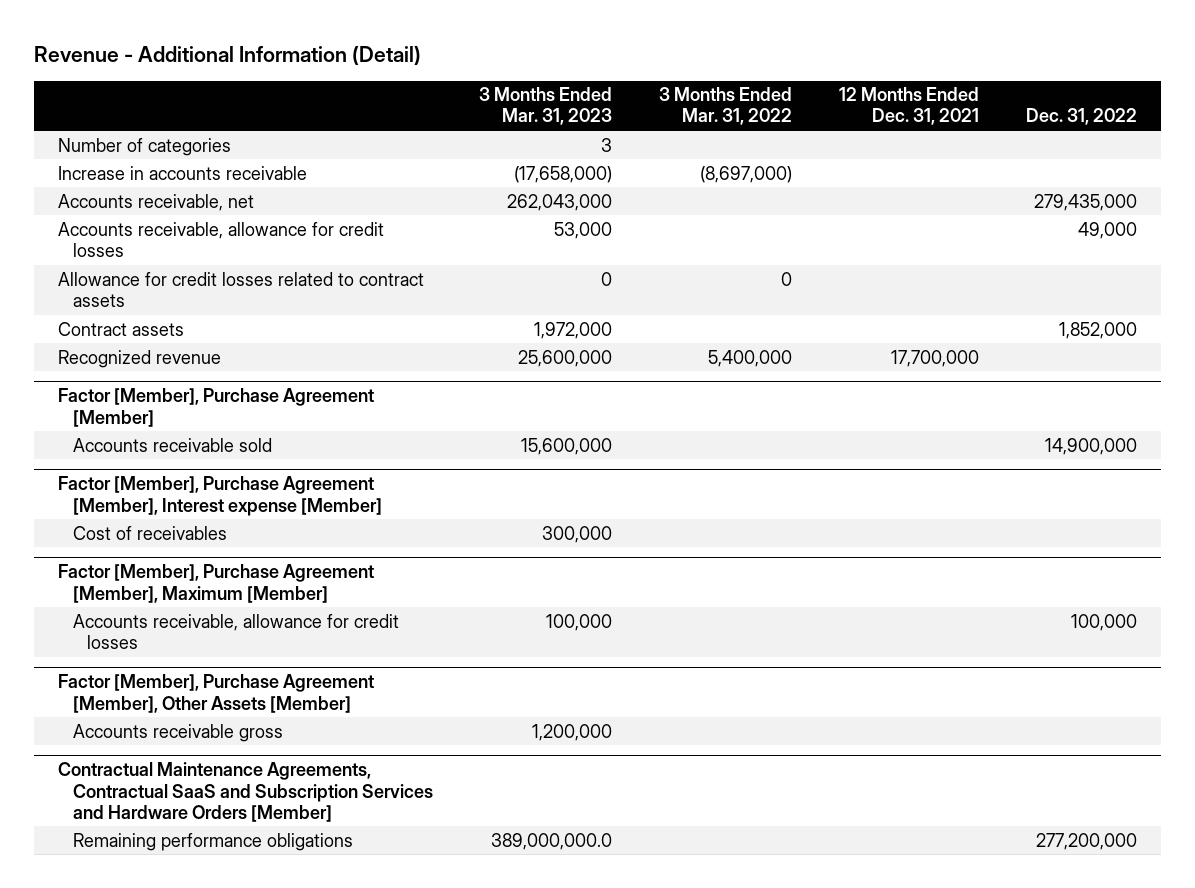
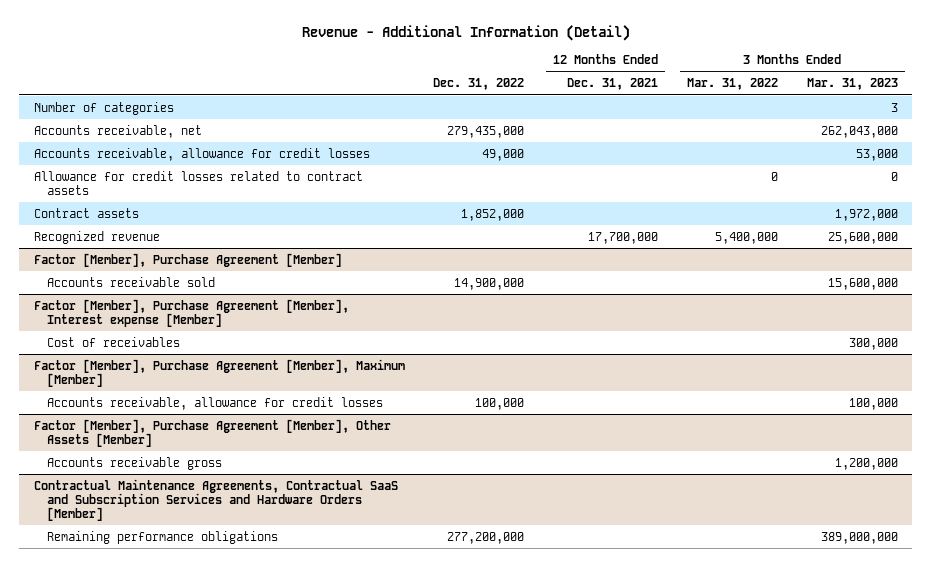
[57,165,307,180] Increase in accounts receivable -> none
[491,832,613,850] 389,000,000.0 -> [820,531,898,544] 389,000,000

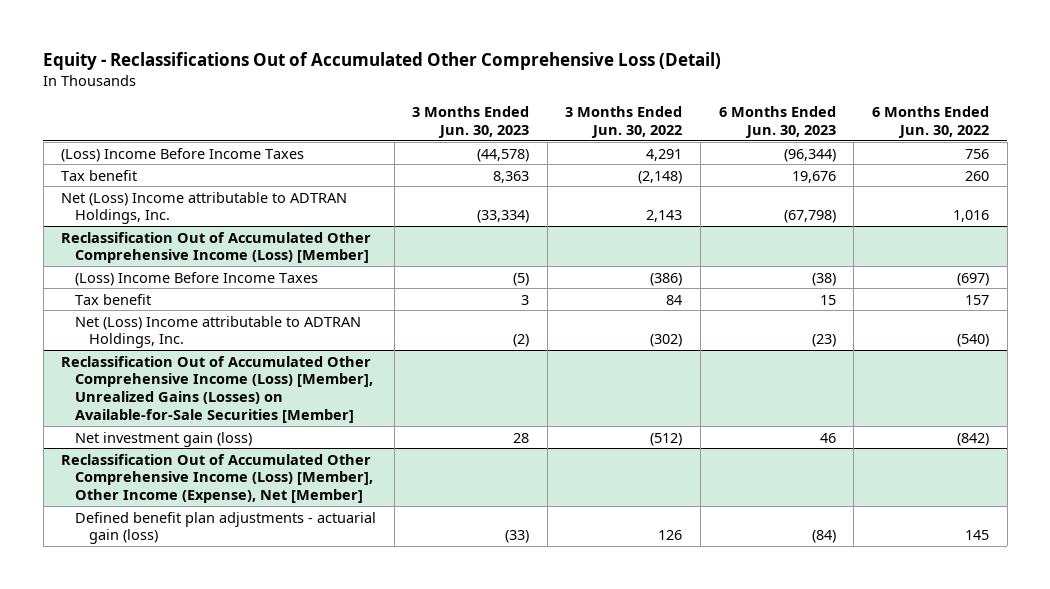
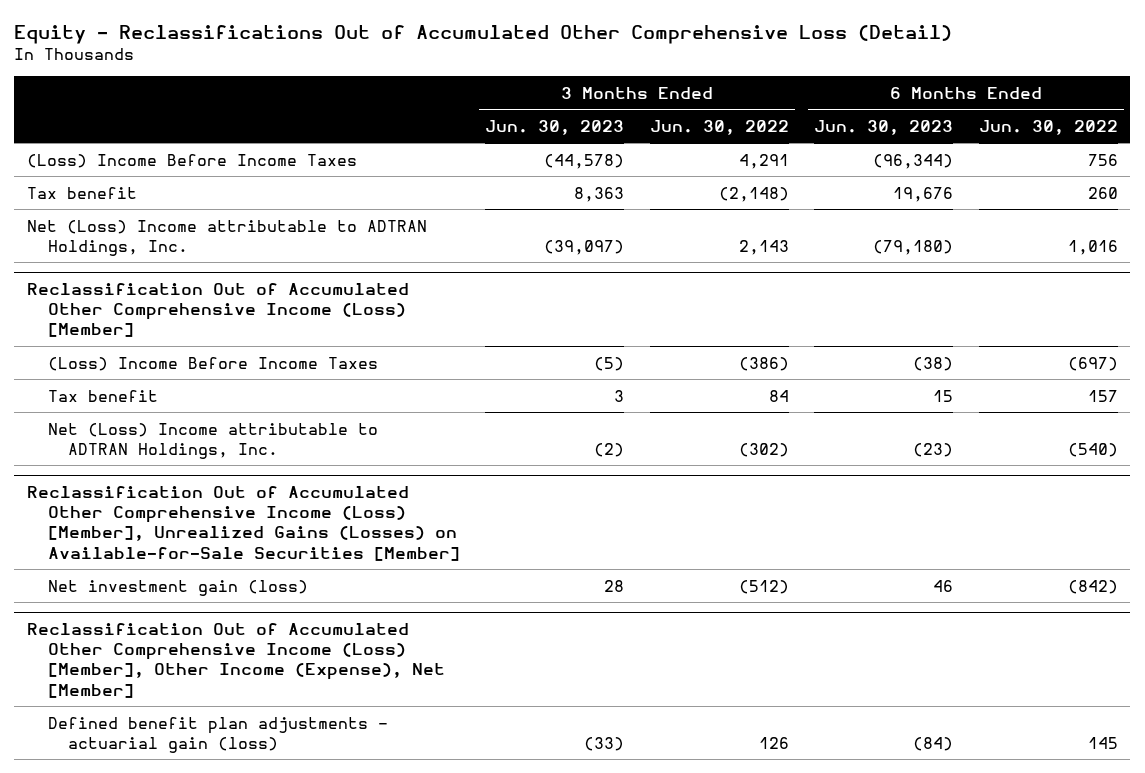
[477,210,530,224] (33,334) -> [544,239,625,255] (39,097)
[783,210,836,224] (67,798) -> [873,239,954,255] (79,180)

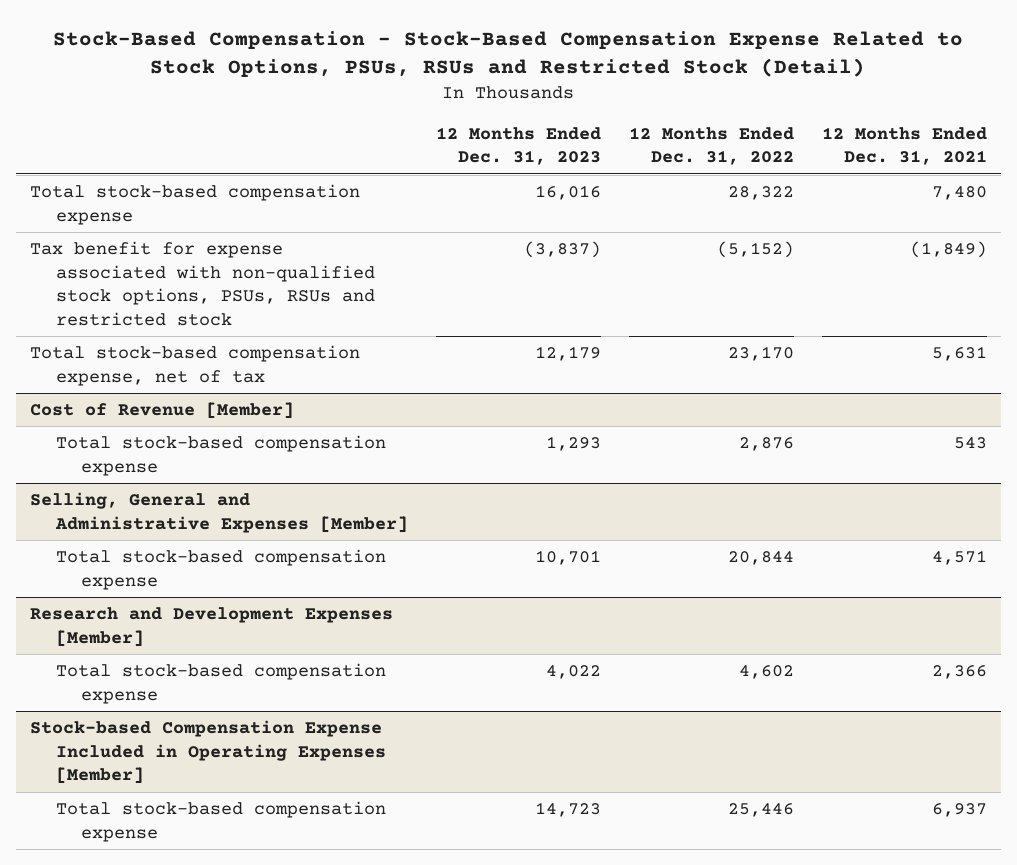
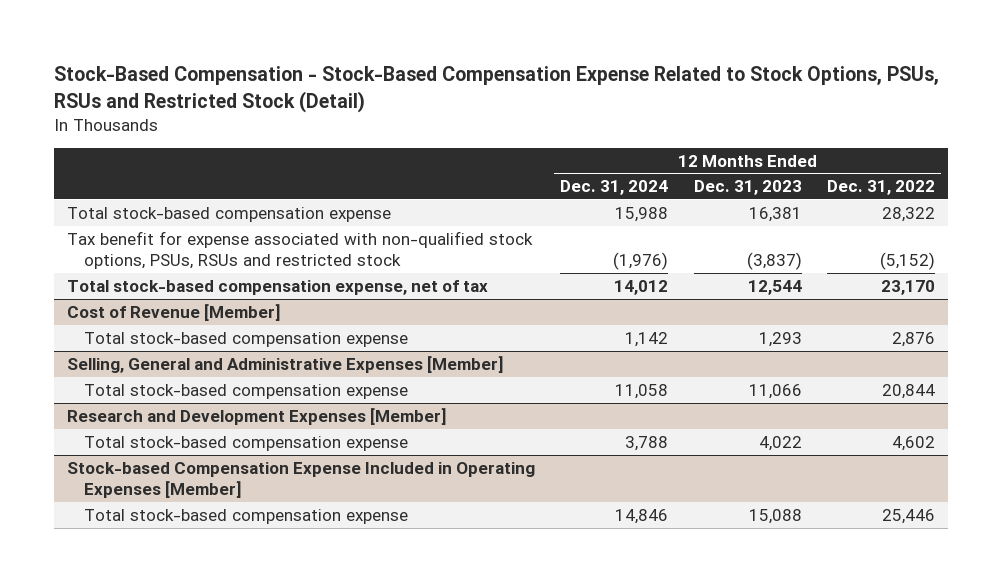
[821,126,987,166] 12 Months Ended Dec. 31, 2021 -> none
none -> [560,180,669,196] Dec. 31, 2024
[534,185,601,201] 16,016 -> [748,206,802,222] 16,381
[534,346,601,362] 12,179 -> [747,279,802,295] 12,544
[534,550,601,566] 10,701 -> [748,383,802,399] 11,066
[534,802,601,818] 14,723 -> [748,508,802,524] 15,088

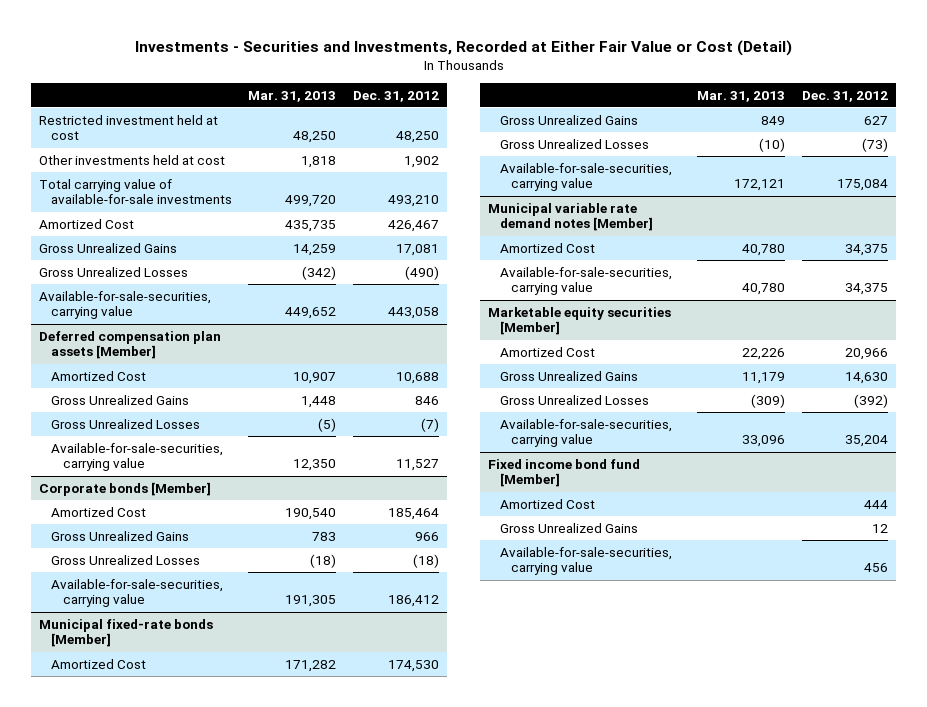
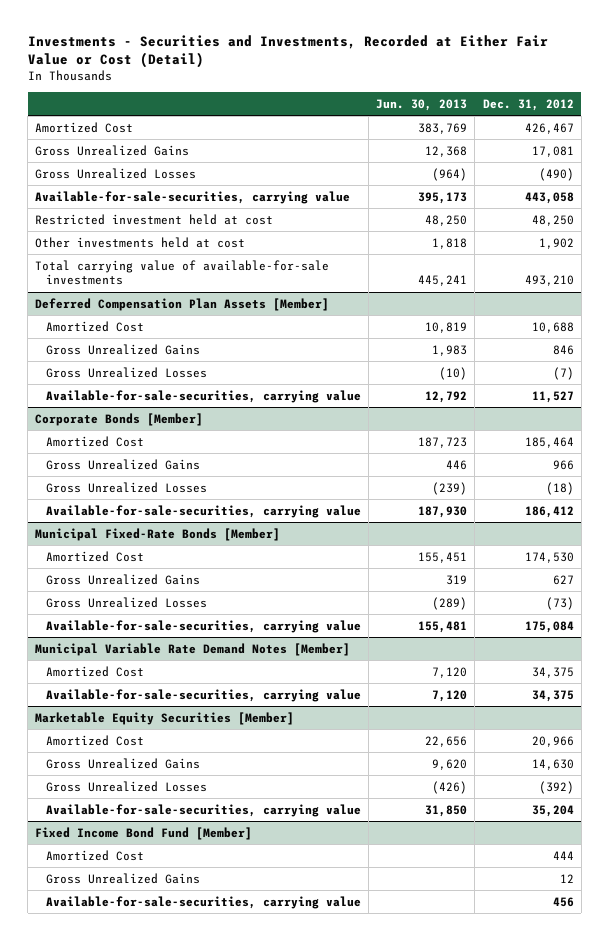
[248,90,337,102] Mar. 31, 2013 -> none
none -> [376,99,468,112] Jun. 30, 2013
[39,114,219,141] Restricted investment held at cost -> [35,213,274,225] Restricted investment held at cost
[39,154,226,165] Other investments held at cost -> [35,236,246,248] Other investments held at cost
[39,178,233,205] Total carrying value of available-for-sale investments -> [35,259,330,286] Total carrying value of available-for-sale investments
[39,330,222,360] Deferred compensation plan assets [Member] -> [35,297,330,311] Deferred Compensation Plan Assets [Member]
[39,481,212,496] Corporate bonds [Member] -> [35,412,204,426] Corporate Bonds [Member]
[39,618,214,648] Municipal fixed-rate bonds [Member] -> [35,527,281,541] Municipal Fixed-Rate Bonds [Member]
[488,202,653,232] Municipal variable rate demand notes [Member] -> [35,642,351,656] Municipal Variable Rate Demand Notes [Member]
[488,306,672,336] Marketable equity securities [Member] -> [35,711,295,725] Marketable Equity Securities [Member]
[488,458,641,488] Fixed income bond fund [Member] -> [35,826,253,840] Fixed Income Bond Fund [Member]

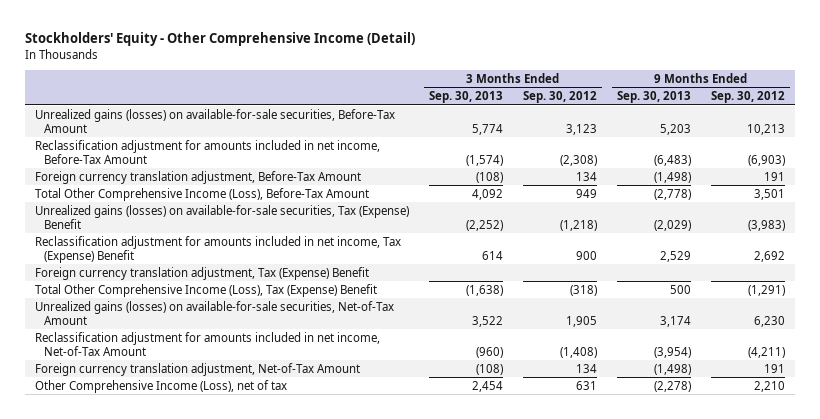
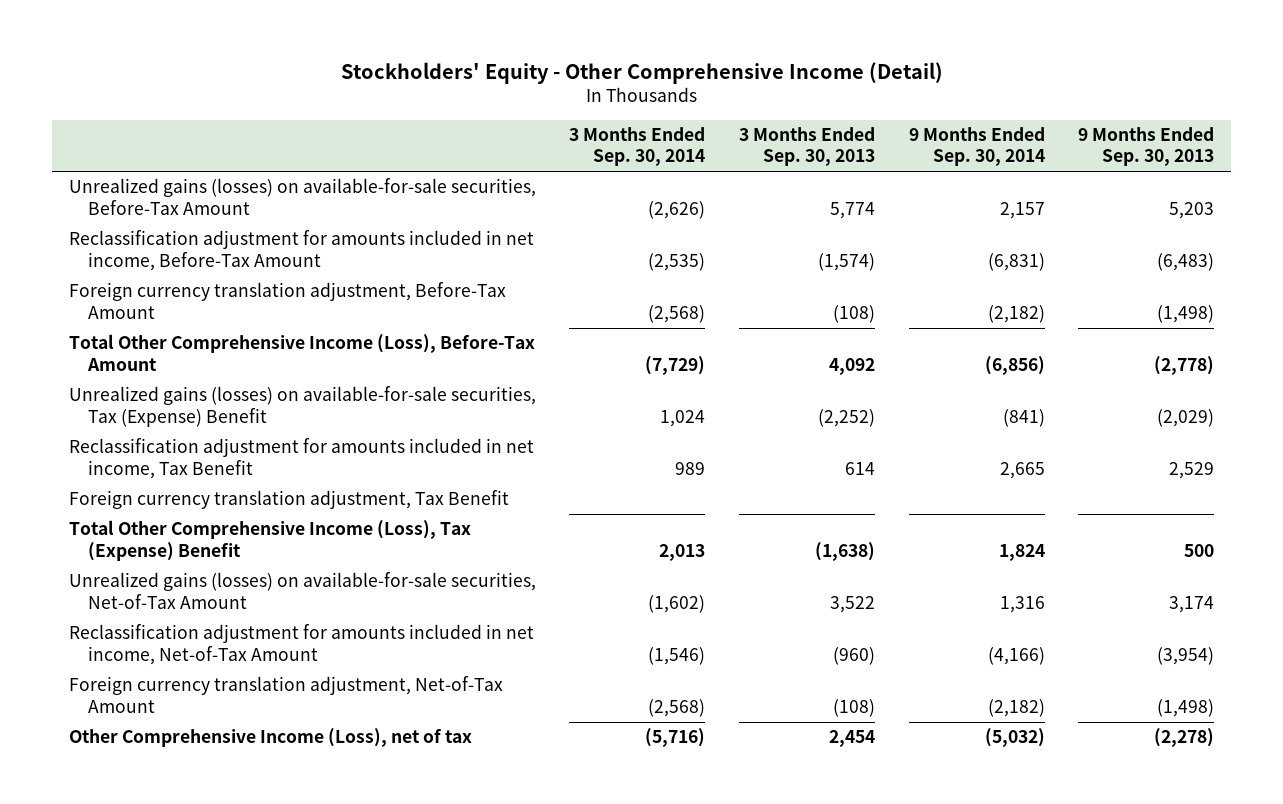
[523,91,598,104] Sep. 30, 2012 -> none
[710,91,785,104] Sep. 30, 2012 -> none
none -> [569,127,706,167] 3 Months Ended Sep. 30, 2014
none -> [908,127,1045,167] 9 Months Ended Sep. 30, 2014
[35,235,402,263] Reclassification adjustment for amounts included in net income, Tax (Expense) Benefit -> [68,438,534,479] Reclassification adjustment for amounts included in net income, Tax Benefit
[35,266,370,280] Foreign currency translation adjustment, Tax (Expense) Benefit -> [68,490,509,510] Foreign currency translation adjustment, Tax Benefit

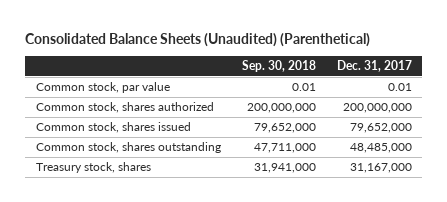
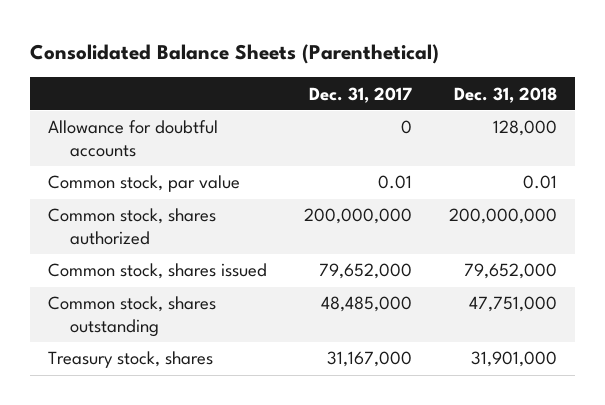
[25,32,371,47] Consolidated Balance Sheets (Unaudited) (Parenthetical) -> [30,43,440,64] Consolidated Balance Sheets (Parenthetical)
[241,60,316,73] Sep. 30, 2018 -> none
none -> [453,86,557,103] Dec. 31, 2018
none -> [48,120,219,157] Allowance for doubtful accounts

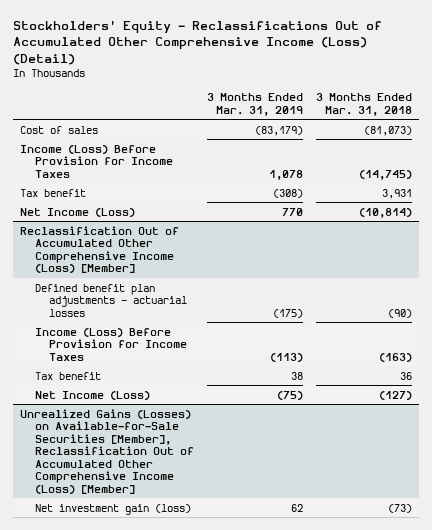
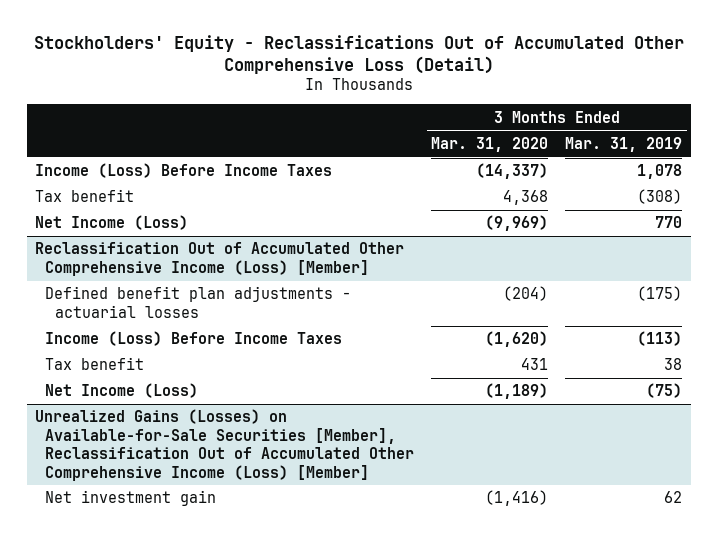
[13,19,383,65] Stockholders' Equity - Reclassifications Out of Accumulated Other Comprehensive Income (Loss) (Detail) -> [33,34,684,74] Stockholders' Equity - Reclassifications Out of Accumulated Other Comprehensive Loss (Detail)
[316,93,413,116] 3 Months Ended Mar. 31, 2018 -> none
none -> [431,136,549,152] Mar. 31, 2020
[20,125,99,134] Cost of sales -> none
[20,144,173,178] Income (Loss) Before Provision for Income Taxes -> [35,163,333,179] Income (Loss) Before Income Taxes
[34,327,187,361] Income (Loss) Before Provision for Income Taxes -> [45,331,343,347] Income (Loss) Before Income Taxes
[34,503,191,515] Net investment gain (loss) -> [45,490,217,507] Net investment gain

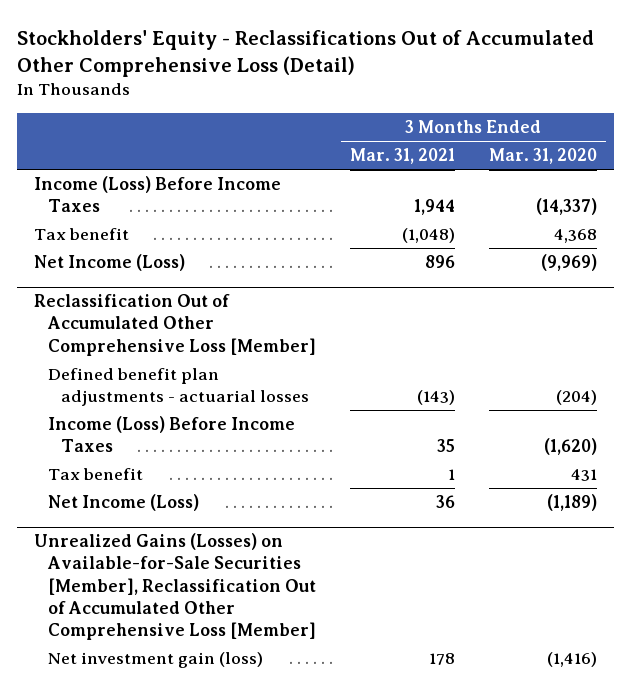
[565,136,683,152] Mar. 31, 2019 -> none
none -> [349,148,455,165] Mar. 31, 2021
[35,242,405,276] Reclassification Out of Accumulated Other Comprehensive Income (Loss) [Member] -> [34,294,316,356] Reclassification Out of Accumulated Other Comprehensive Loss [Member]
[35,409,415,481] Unrealized Gains (Losses) on Available-for-Sale Securities [Member], Reclassification Out of Accumulated Other Comprehensive Income (Loss) [Member] -> [34,533,316,640] Unrealized Gains (Losses) on Available-for-Sale Securities [Member], Reclassification Out of Accumulated Other Comprehensive Loss [Member]
[45,490,217,507] Net investment gain -> [47,652,263,669] Net investment gain (loss)

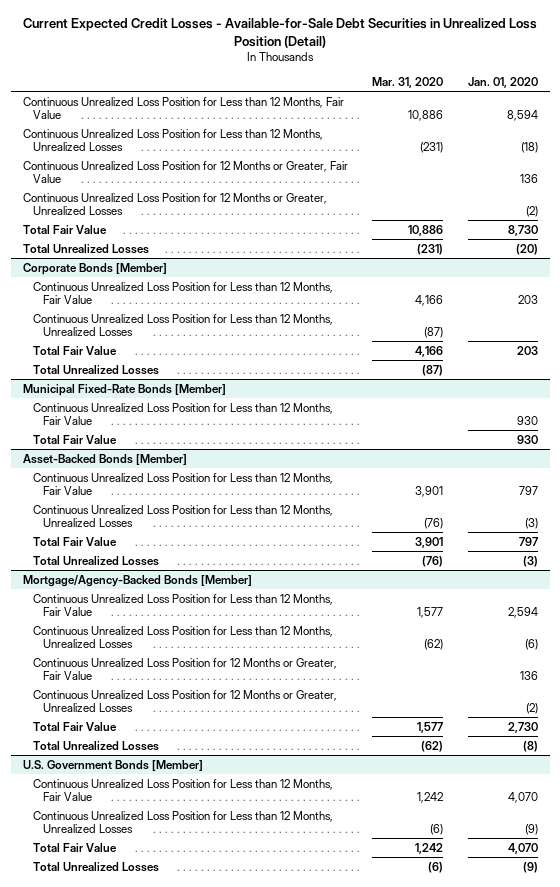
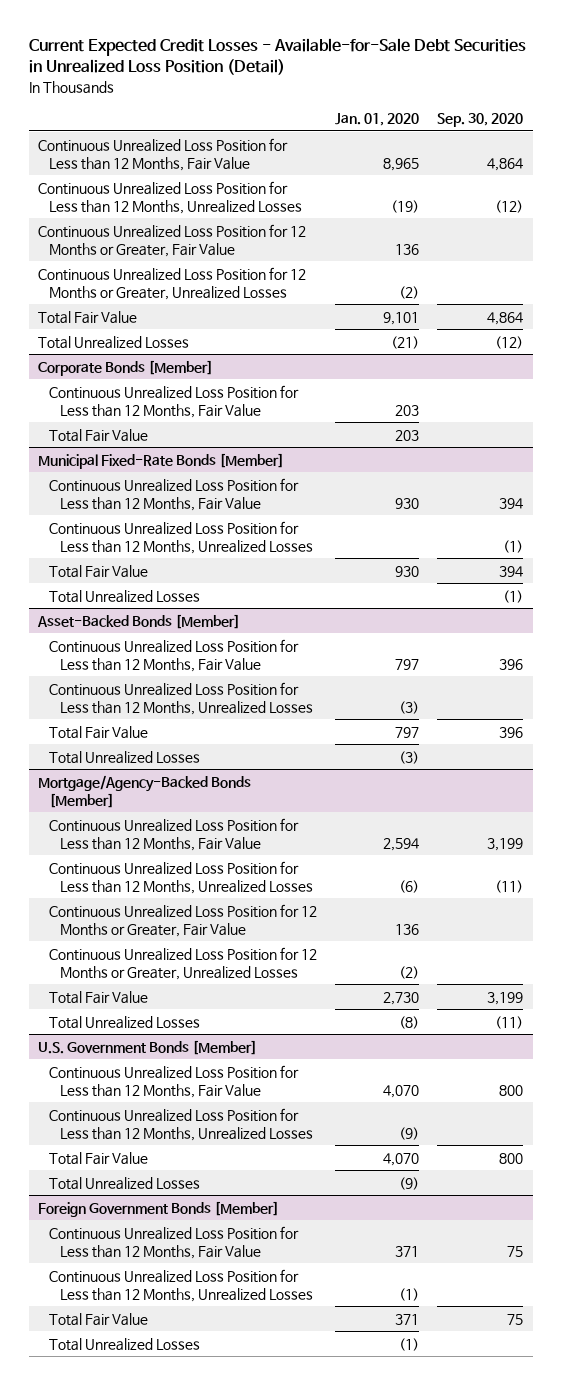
[372,76,444,88] Mar. 31, 2020 -> none
none -> [437,113,524,128] Sep. 30, 2020
[506,109,538,121] 8,594 -> [383,157,420,171] 8,965
[520,141,538,153] (18) -> [391,199,420,213] (19)
[507,224,538,236] 8,730 -> [383,311,420,325] 9,101
[515,243,538,255] (20) -> [391,335,420,349] (21)
[33,313,334,336] Continuous Unrealized Loss Position for Less than 12 Months, Unrealized Losses -> none
[33,364,160,375] Total Unrealized Losses -> none
none -> [48,520,313,554] Continuous Unrealized Loss Position for Less than 12 Months, Unrealized Losses
none -> [48,589,200,603] Total Unrealized Losses
none -> [37,1200,279,1217] Foreign Government Bonds [Member]
none -> [48,1225,299,1259] Continuous Unrealized Loss Position for Less than 12 Months, Fair Value
none -> [48,1268,313,1302] Continuous Unrealized Loss Position for Less than 12 Months, Unrealized Losses
none -> [48,1312,148,1326] Total Fair Value
none -> [48,1337,200,1351] Total Unrealized Losses

